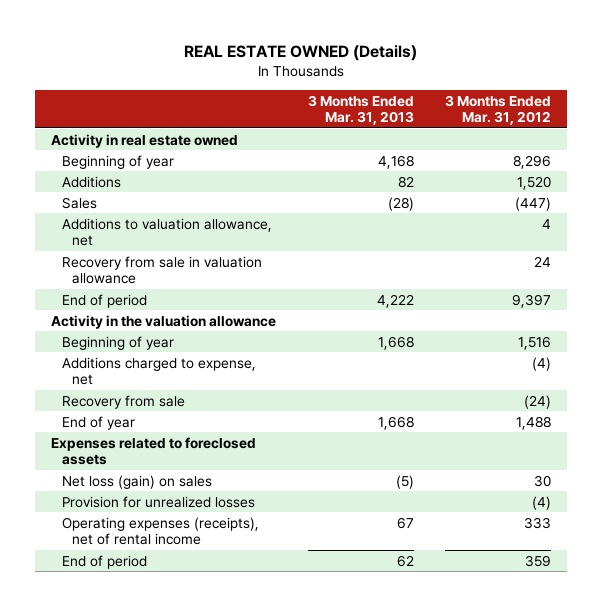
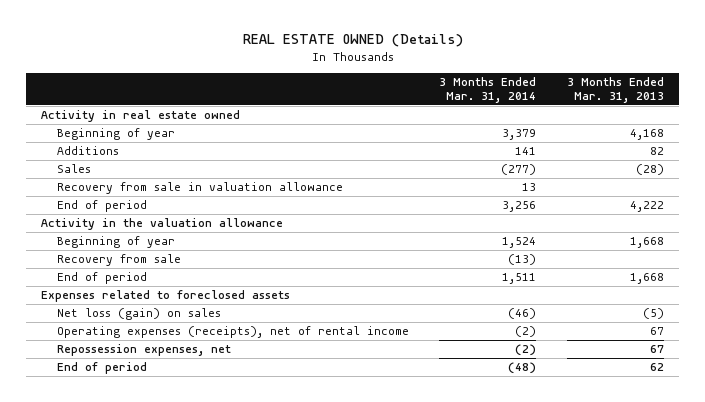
[445,94,552,126] 3 Months Ended Mar. 31, 2012 -> none
none -> [439,76,537,103] 3 Months Ended Mar. 31, 2014
[61,217,272,247] Additions to valuation allowance, net -> none
[61,356,256,386] Additions charged to expense, net -> none
[61,415,135,430] End of year -> [56,272,147,285] End of period
[61,495,255,508] Provision for unrealized losses -> none
none -> [56,344,231,357] Repossession expenses, net

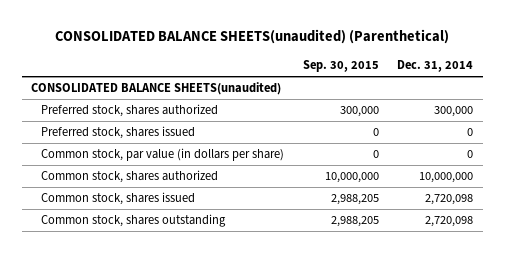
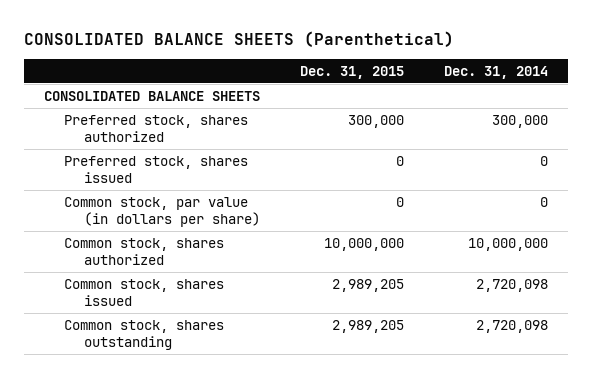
[55,29,450,45] CONSOLIDATED BALANCE SHEETS(unaudited) (Parenthetical) -> [24,31,455,48] CONSOLIDATED BALANCE SHEETS (Parenthetical)
[302,60,379,73] Sep. 30, 2015 -> none
none -> [300,65,405,79] Dec. 31, 2015
[31,82,282,96] CONSOLIDATED BALANCE SHEETS(unaudited) -> [43,91,260,102] CONSOLIDATED BALANCE SHEETS

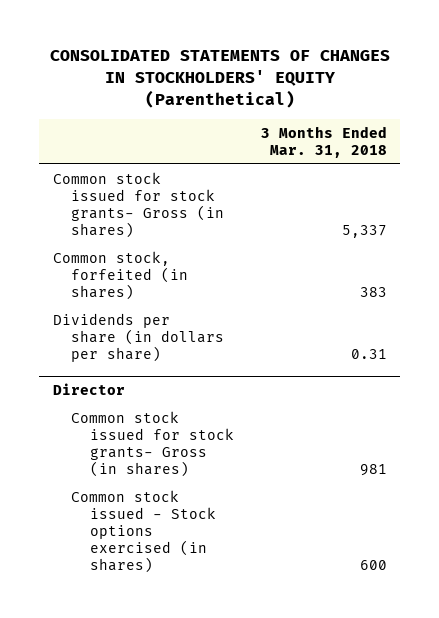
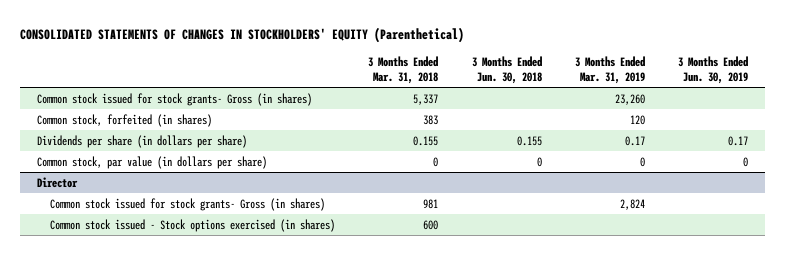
none -> [471,55,542,84] 3 Months Ended Jun. 30, 2018
none -> [574,55,645,84] 3 Months Ended Mar. 31, 2019
none -> [678,55,749,84] 3 Months Ended Jun. 30, 2019
[350,348,387,359] 0.31 -> [413,135,439,146] 0.155
none -> [37,155,268,169] Common stock, par value (in dollars per share)

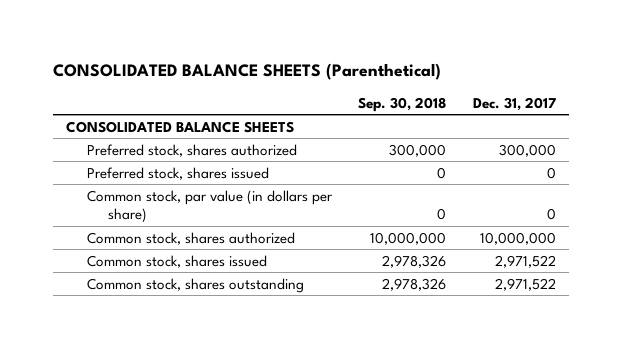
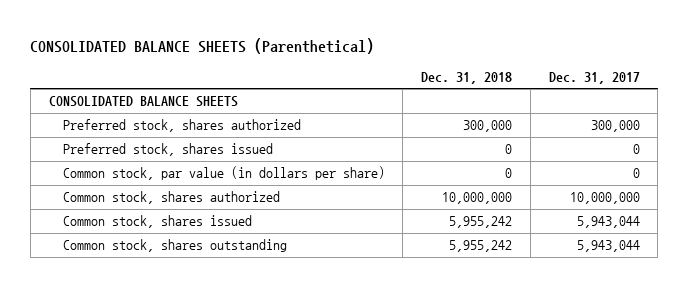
[358,96,447,112] Sep. 30, 2018 -> none
none -> [421,71,513,84] Dec. 31, 2018
[494,254,556,268] 2,971,522 -> [576,216,640,229] 5,943,044
[494,277,556,291] 2,971,522 -> [576,240,640,253] 5,943,044

